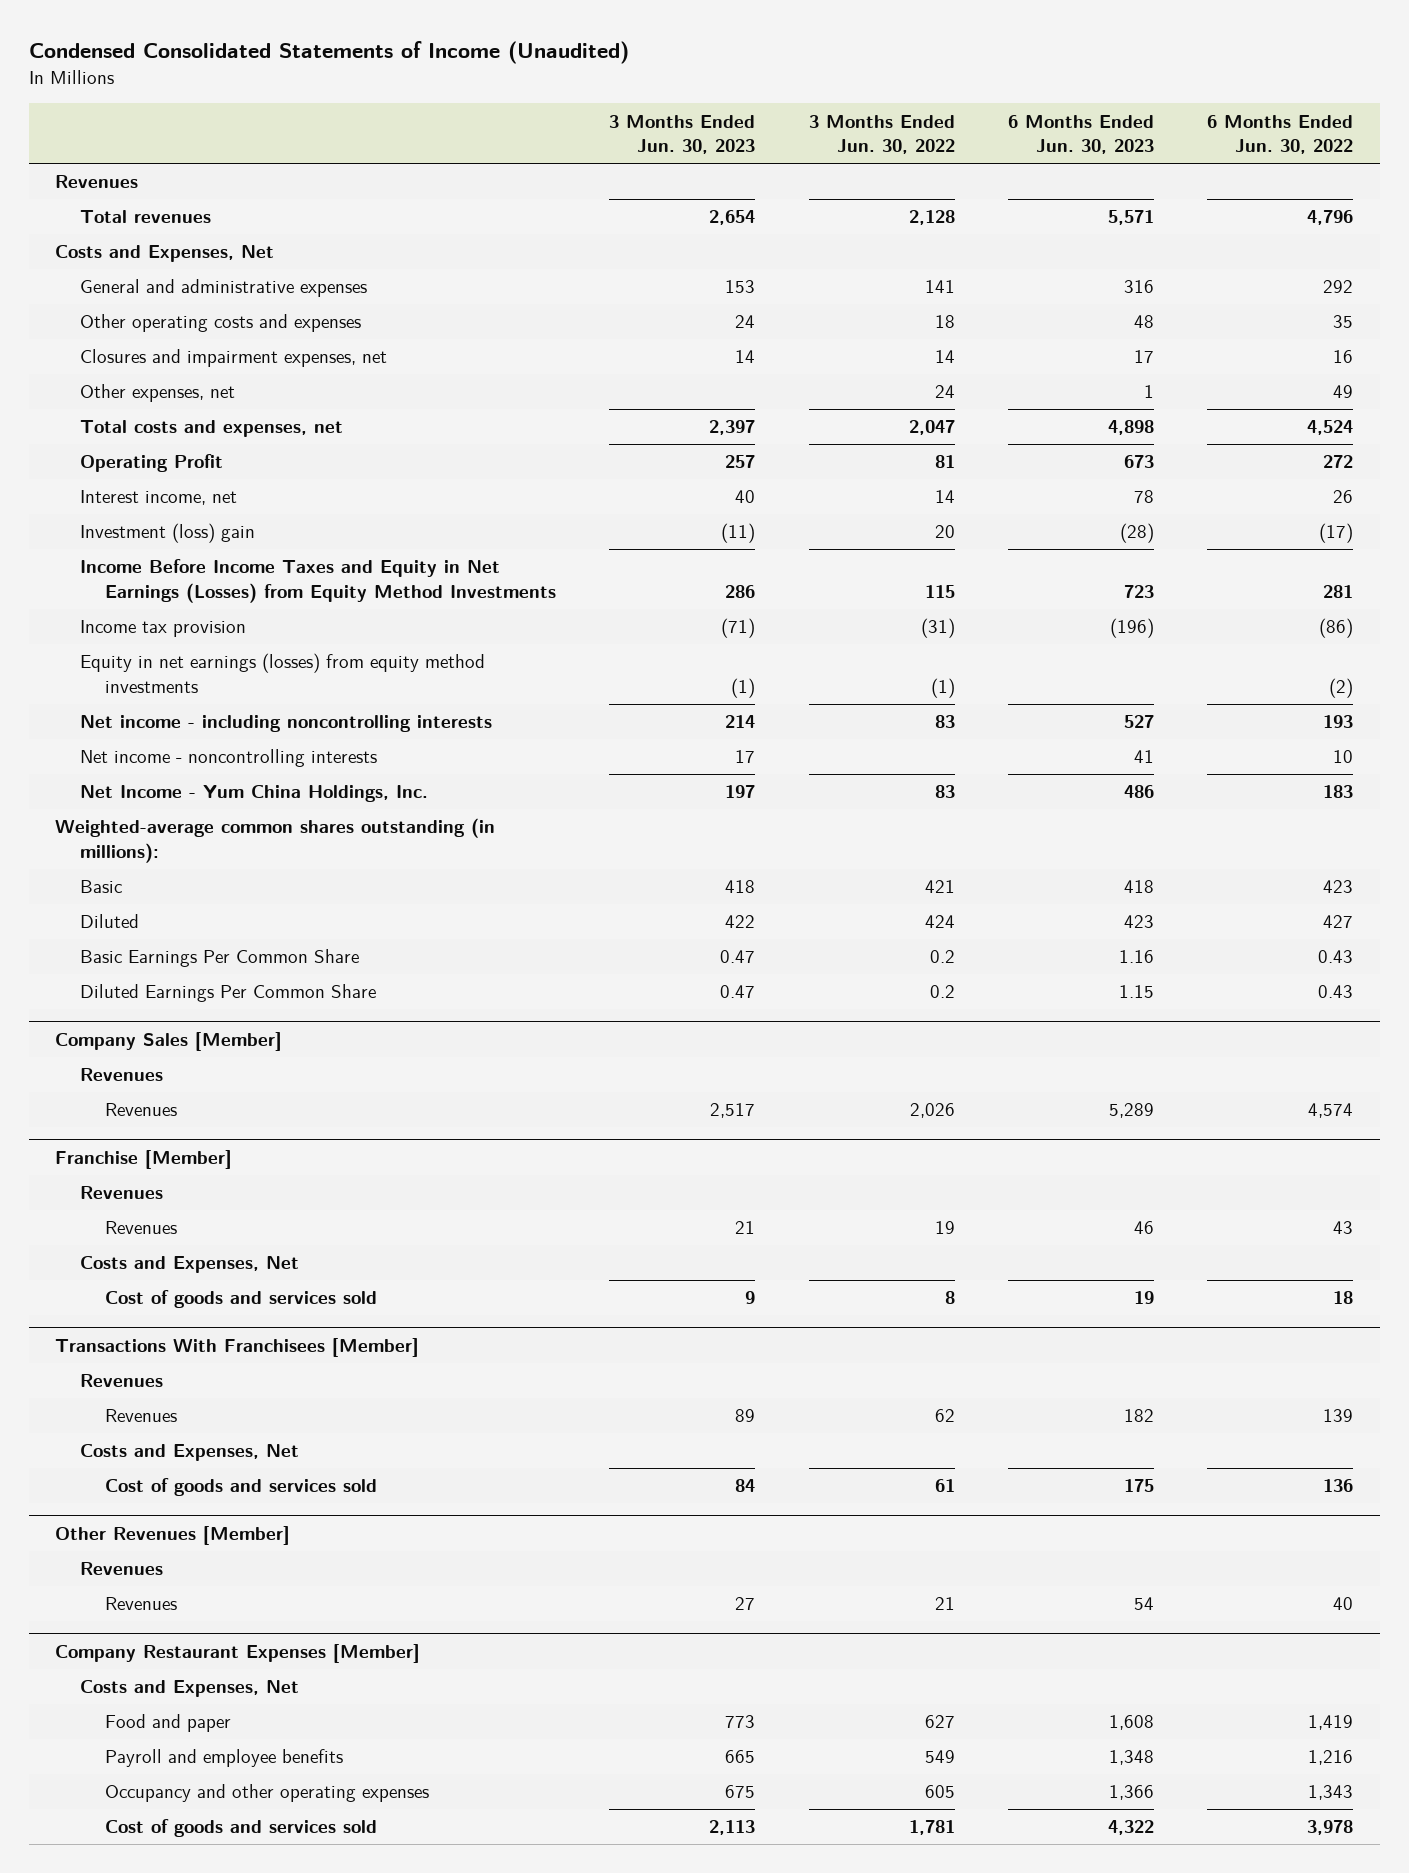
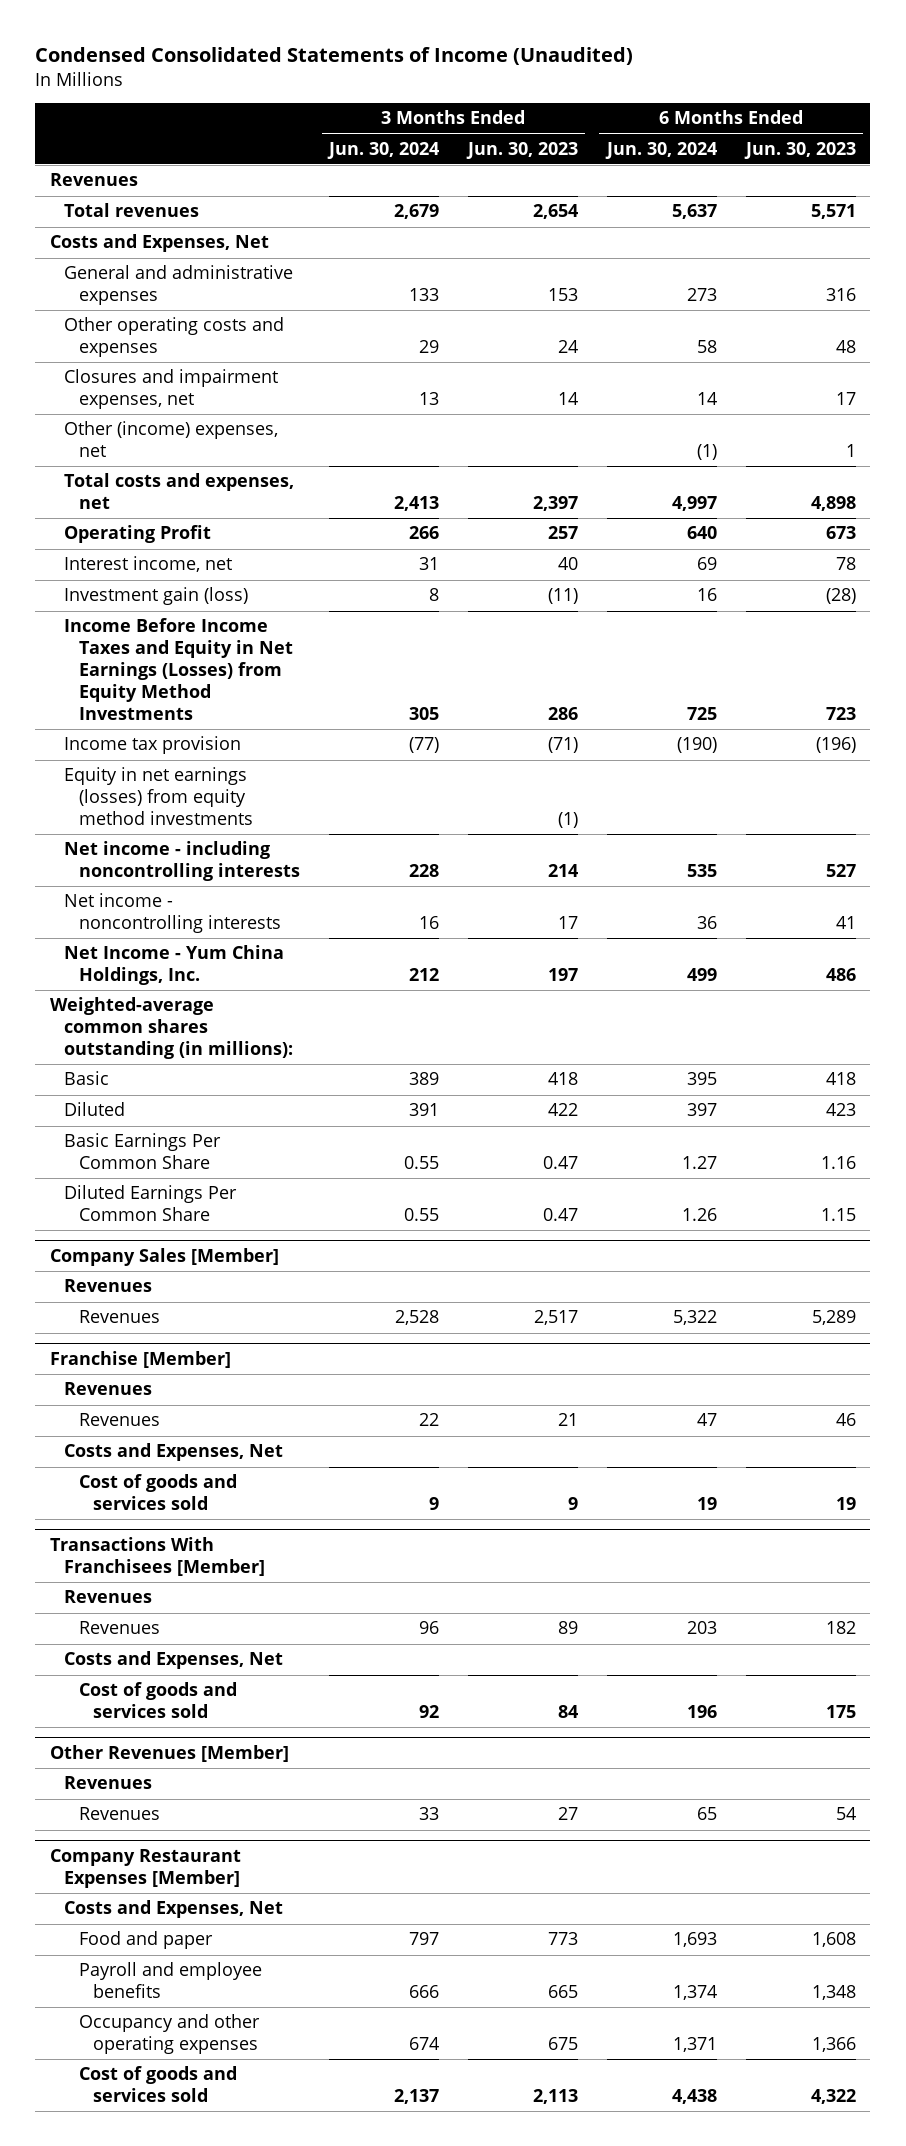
[808,114,955,155] 3 Months Ended Jun. 30, 2022 -> none
[1207,114,1354,155] 6 Months Ended Jun. 30, 2022 -> none
none -> [326,141,439,159] Jun. 30, 2024
none -> [604,141,717,159] Jun. 30, 2024
[80,384,236,403] Other expenses, net -> [64,421,279,458] Other (income) expenses, net
[80,523,256,544] Investment (loss) gain -> [64,587,249,606] Investment gain (loss)

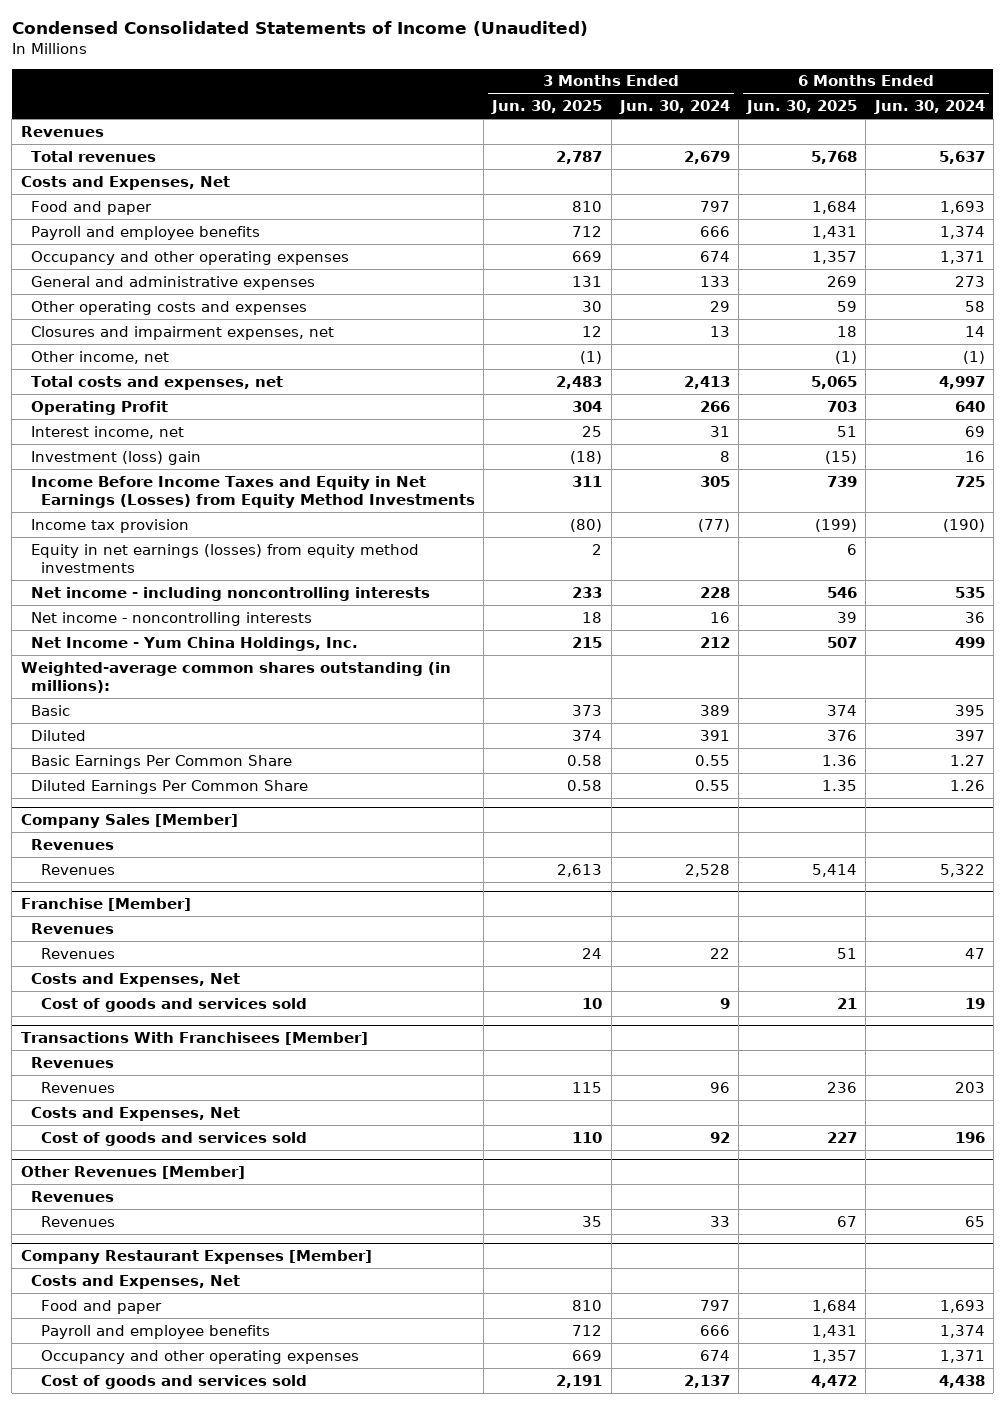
[465,141,578,159] Jun. 30, 2023 -> none
[743,141,856,159] Jun. 30, 2023 -> none
none -> [491,100,603,115] Jun. 30, 2025
none -> [746,100,858,115] Jun. 30, 2025
none -> [30,200,152,215] Food and paper
none -> [30,225,260,240] Payroll and employee benefits
none -> [30,250,349,265] Occupancy and other operating expenses
[64,421,279,458] Other (income) expenses, net -> [30,350,169,364] Other income, net
[64,587,249,606] Investment gain (loss) -> [30,450,201,465] Investment (loss) gain

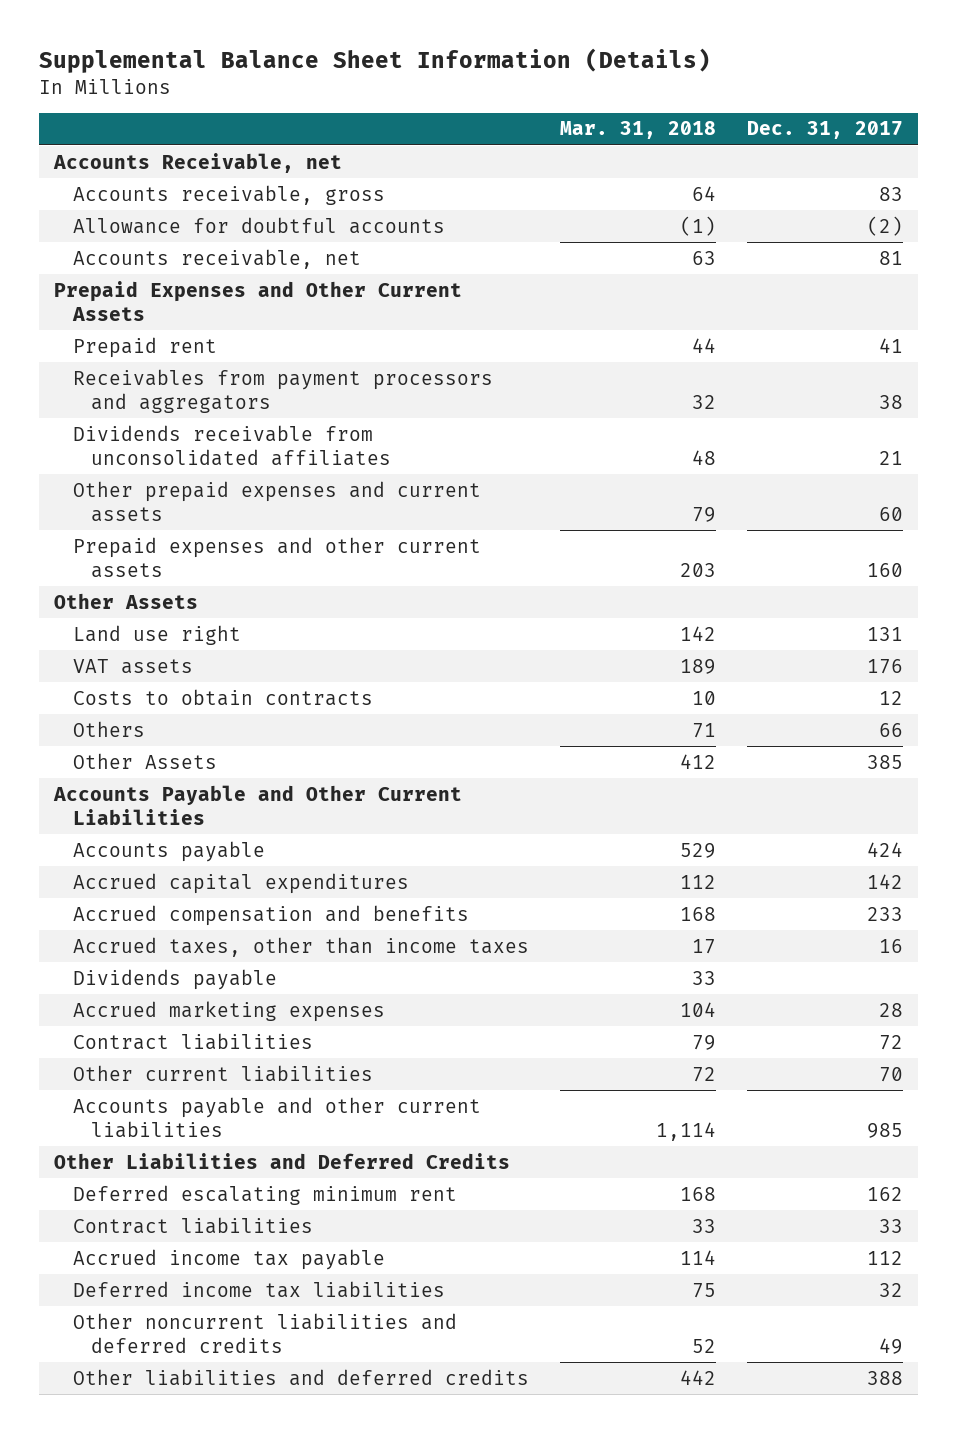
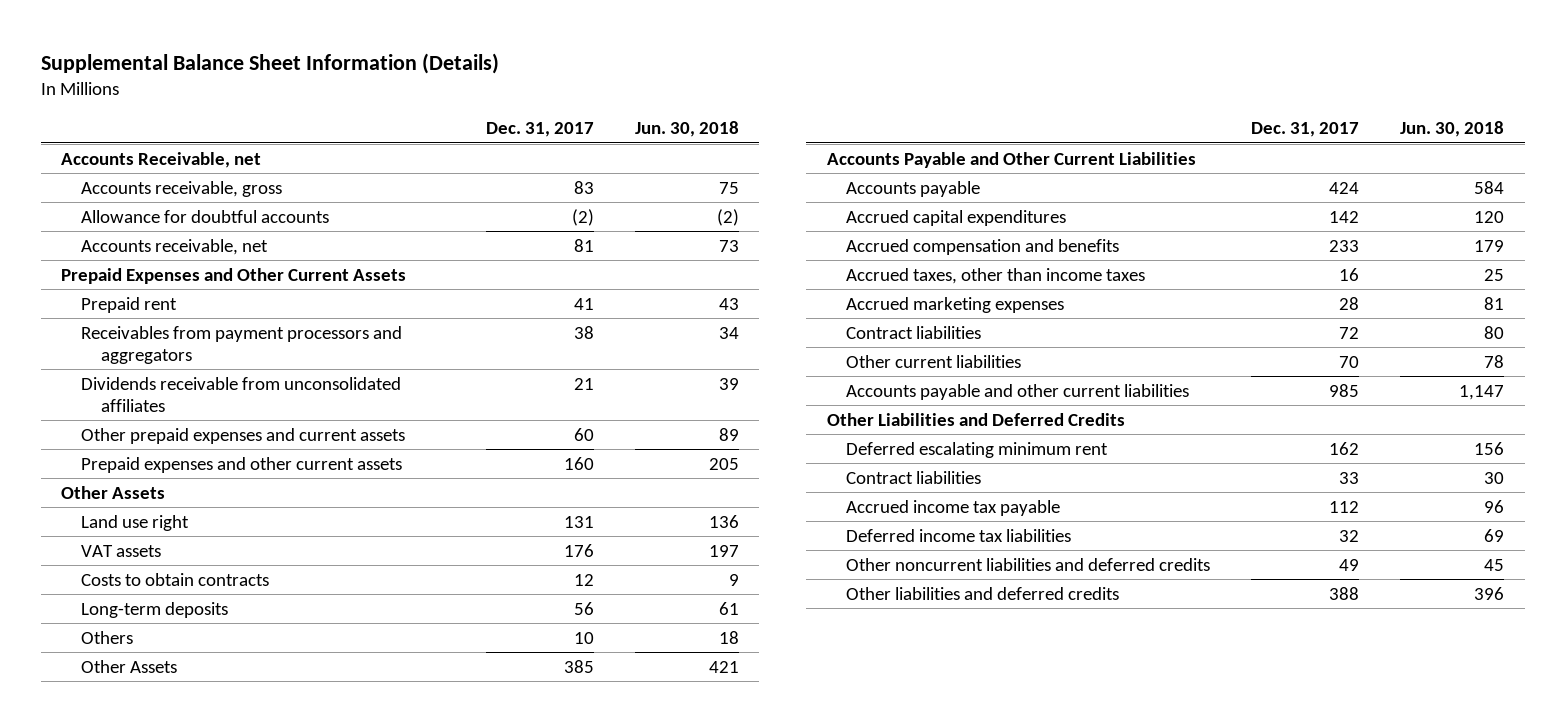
[559,121,716,140] Mar. 31, 2018 -> none
none -> [634,121,739,138] Jun. 30, 2018
none -> [80,601,228,618] Long-term deposits
[878,722,903,737] 66 -> [573,631,594,644] 10
[72,968,277,990] Dividends payable -> none

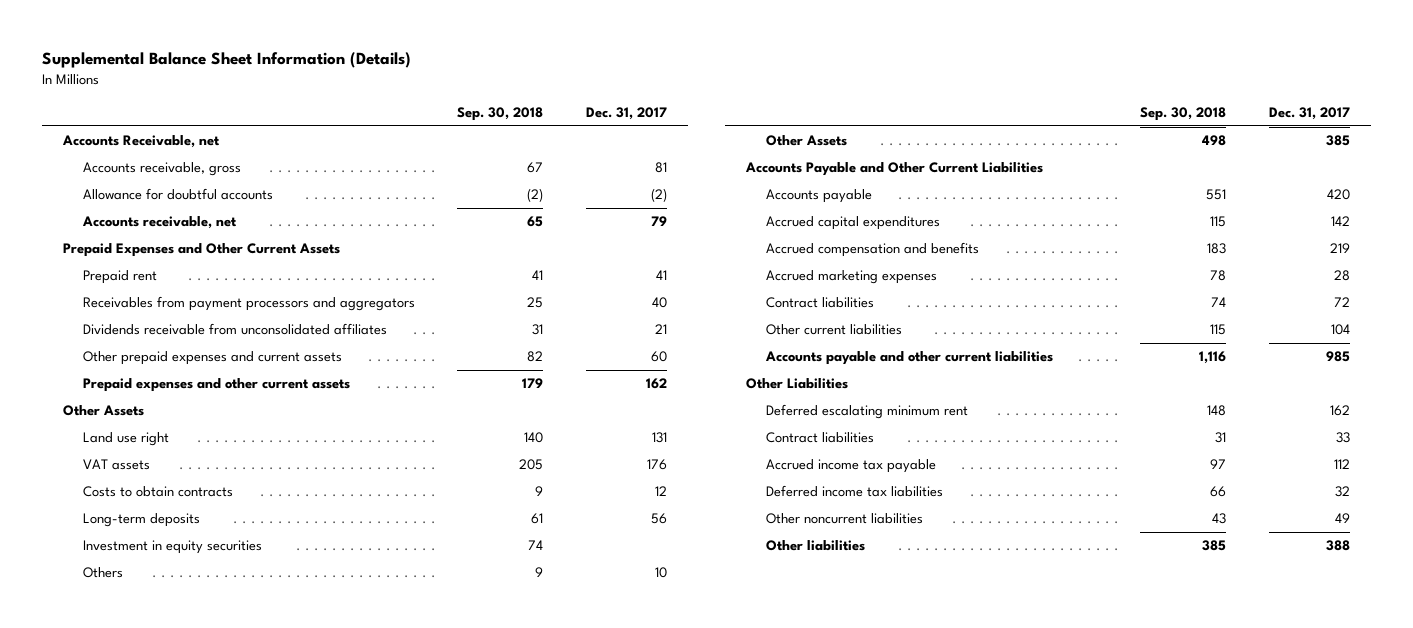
[634,121,739,138] Jun. 30, 2018 -> none
none -> [457,107,544,122] Sep. 30, 2018
[573,180,594,194] 83 -> [654,162,667,174] 81
[573,238,594,252] 81 -> [650,216,667,227] 79
[573,325,594,339] 38 -> [651,297,667,309] 40
[563,456,594,470] 160 -> [645,378,667,390] 162
none -> [82,540,262,555] Investment in equity securities
[1329,181,1360,194] 424 -> [1326,189,1350,201] 420
[846,267,1146,284] Accrued taxes, other than income taxes -> none
[1329,239,1360,252] 233 -> [1329,243,1350,254] 219
[1339,355,1360,368] 70 -> [1330,324,1350,336] 104
[826,412,1125,426] Other Liabilities and Deferred Credits -> none
none -> [746,378,849,390] Other Liabilities
[846,557,1211,571] Other noncurrent liabilities and deferred credits -> [765,513,923,525] Other noncurrent liabilities
[846,586,1120,600] Other liabilities and deferred credits -> [765,540,865,552] Other liabilities

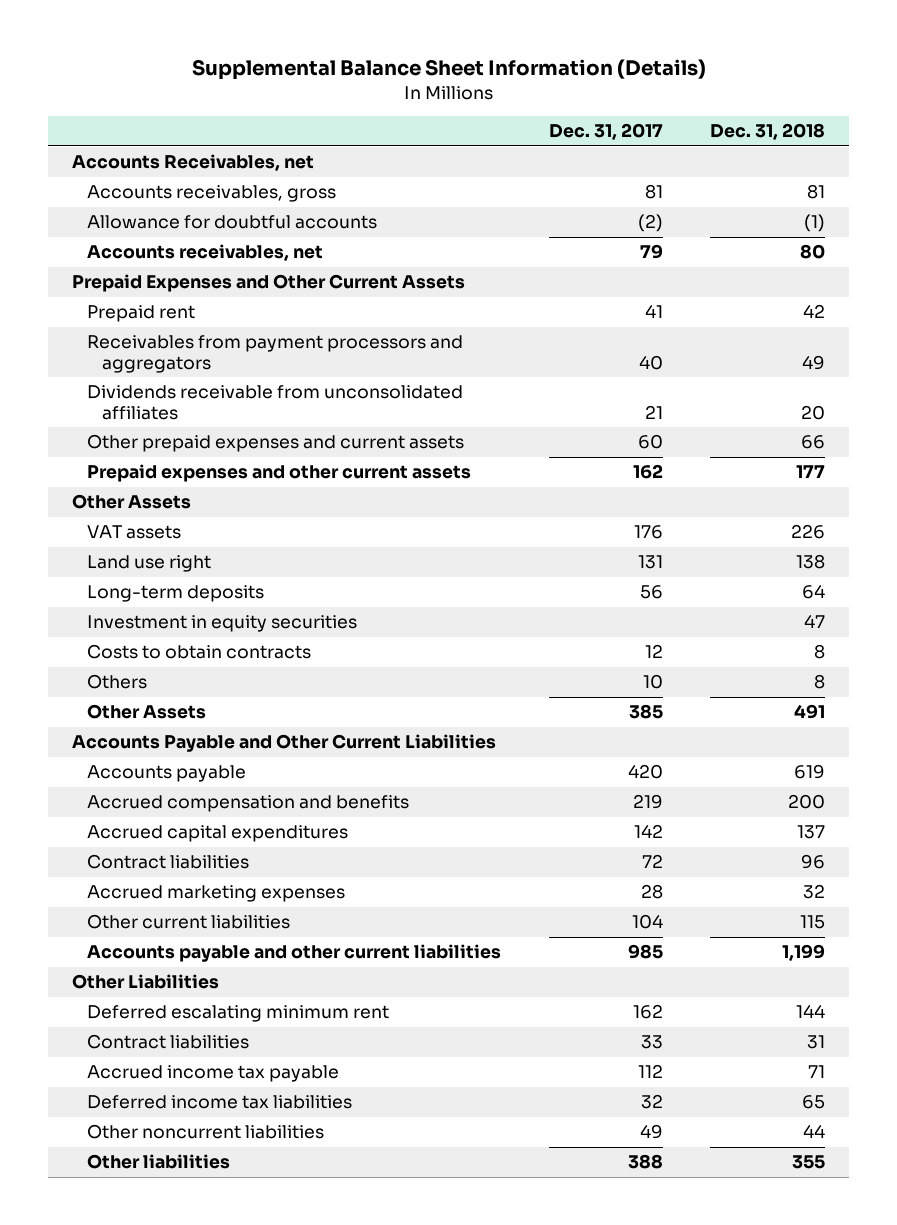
[457,107,544,122] Sep. 30, 2018 -> none
none -> [710,123,826,141] Dec. 31, 2018
[61,135,220,149] Accounts Receivable, net -> [72,154,315,172] Accounts Receivables, net
[82,162,241,177] Accounts receivable, gross -> [87,185,337,203] Accounts receivables, gross
[81,216,237,230] Accounts receivable, net -> [87,244,324,262] Accounts receivables, net
[82,432,169,447] Land use right -> [87,555,212,573] Land use right
[82,486,233,498] Costs to obtain contracts -> [87,644,312,660] Costs to obtain contracts
[765,216,940,231] Accrued capital expenditures -> [87,825,349,843] Accrued capital expenditures
[765,270,937,285] Accrued marketing expenses -> [87,885,346,903] Accrued marketing expenses

